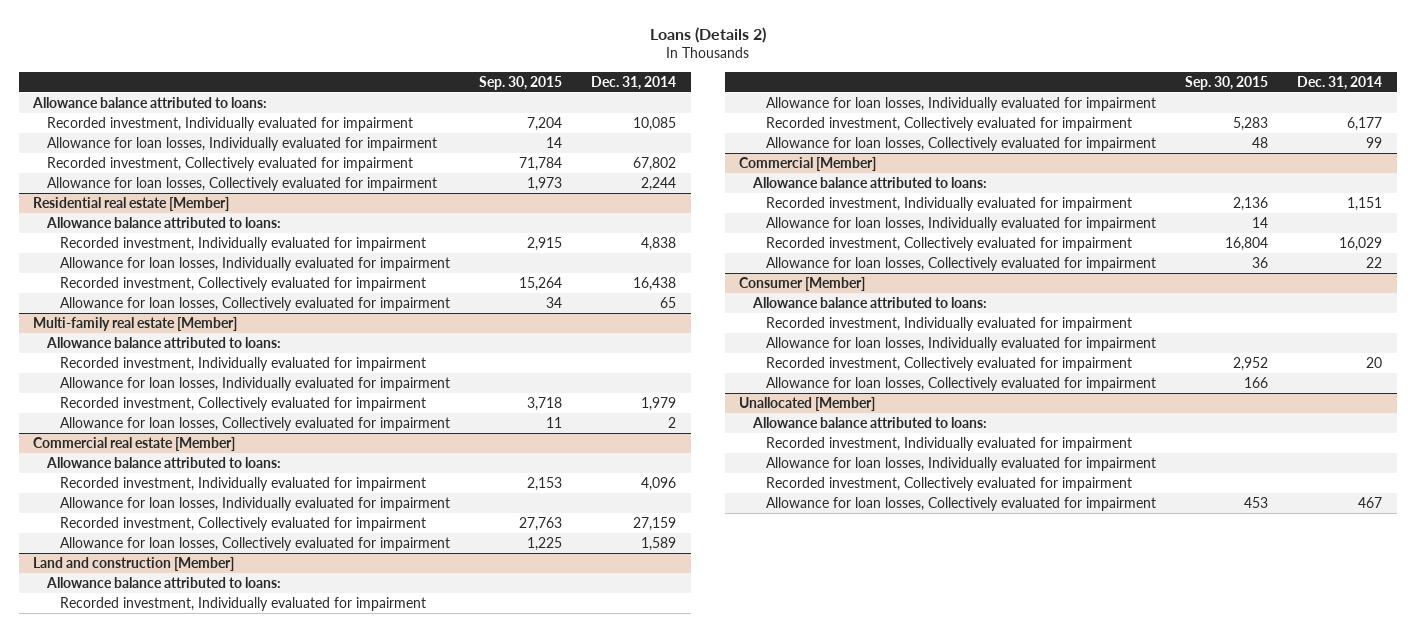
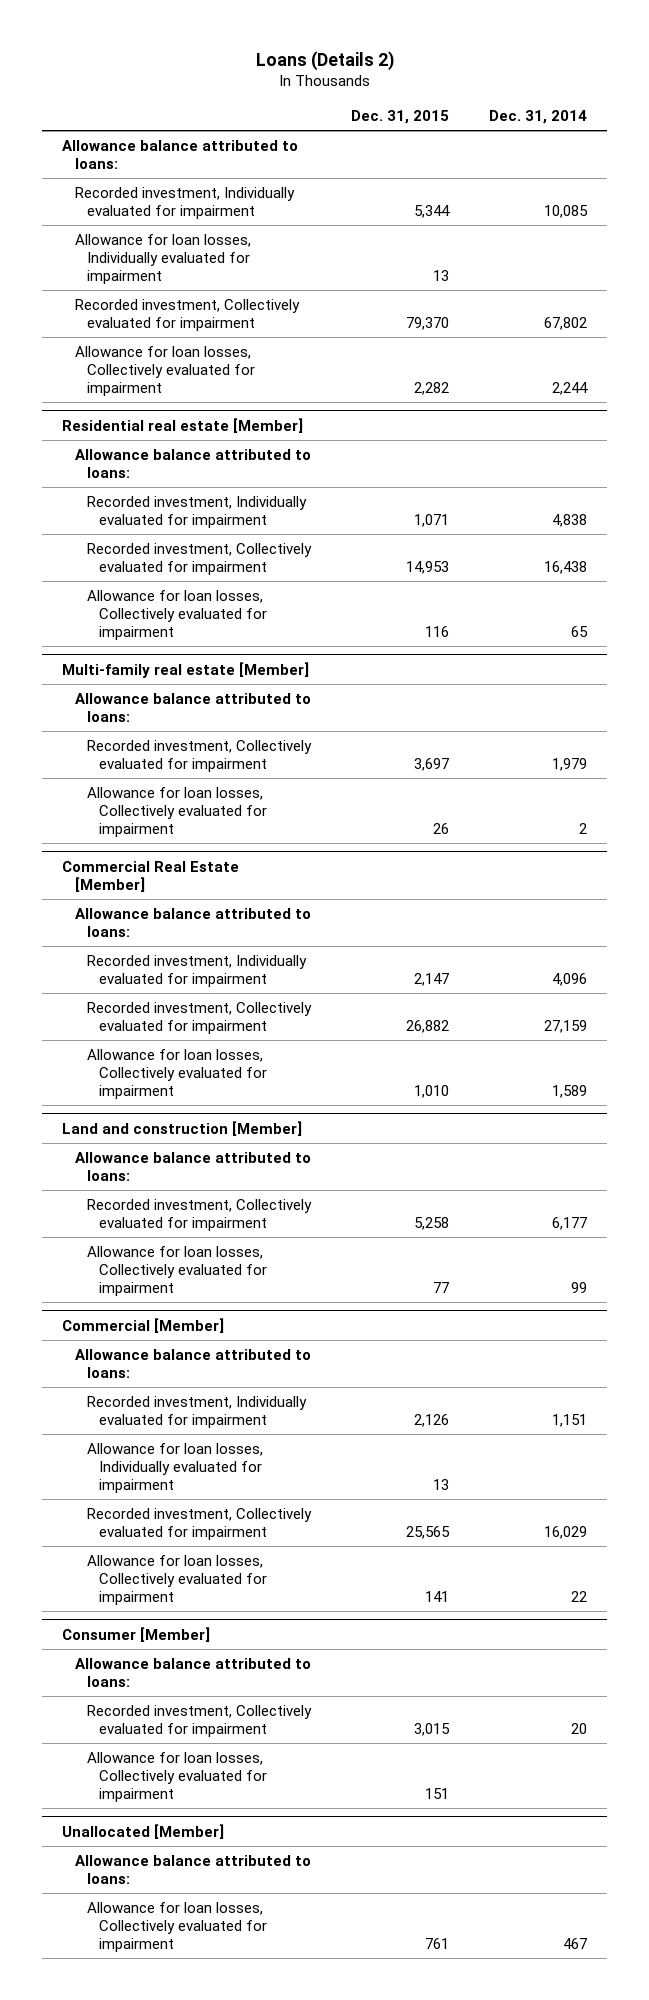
[479,75,563,90] Sep. 30, 2015 -> none
none -> [351,110,450,125] Dec. 31, 2015
[60,256,451,271] Allowance for loan losses, Individually evaluated for impairment -> none
[60,356,427,371] Recorded investment, Individually evaluated for impairment -> none
[60,376,451,391] Allowance for loan losses, Individually evaluated for impairment -> none
[33,436,236,451] Commercial real estate [Member] -> [62,860,240,892] Commercial Real Estate [Member]
[60,496,451,511] Allowance for loan losses, Individually evaluated for impairment -> none
[60,596,427,611] Recorded investment, Individually evaluated for impairment -> none
[766,96,1157,111] Allowance for loan losses, Individually evaluated for impairment -> none
[766,316,1133,331] Recorded investment, Individually evaluated for impairment -> none
[766,336,1157,351] Allowance for loan losses, Individually evaluated for impairment -> none
[766,436,1133,451] Recorded investment, Individually evaluated for impairment -> none
[766,456,1157,471] Allowance for loan losses, Individually evaluated for impairment -> none
[766,476,1133,491] Recorded investment, Collectively evaluated for impairment -> none

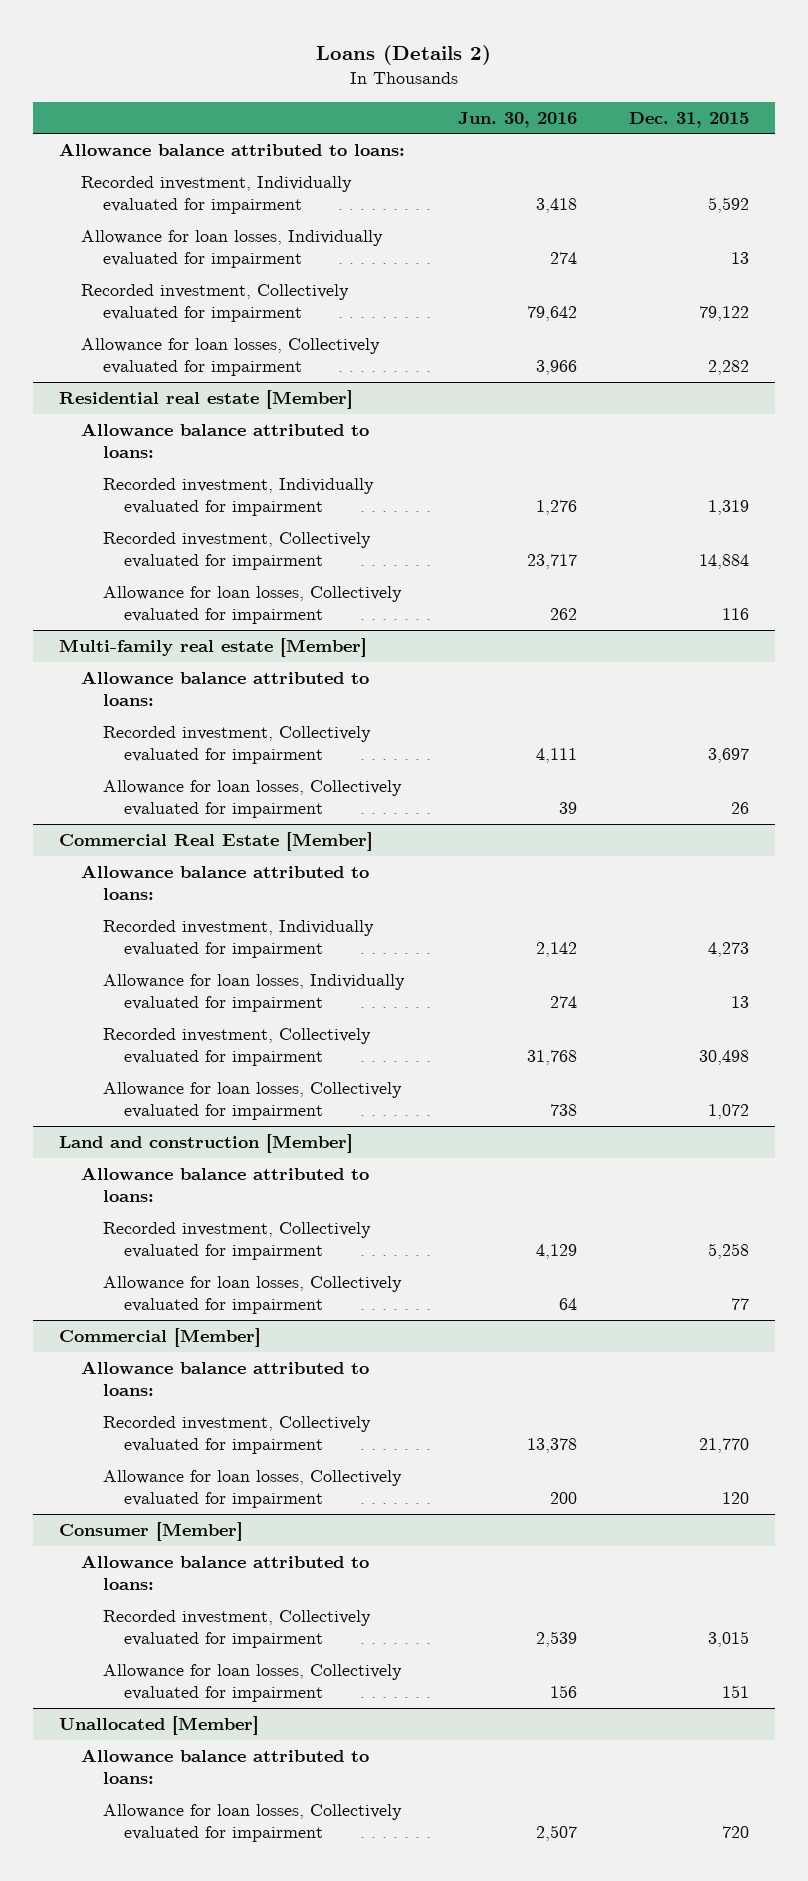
[489,110,588,125] Dec. 31, 2014 -> none
none -> [457,111,577,128] Jun. 30, 2016
[414,204,451,218] 5,344 -> [707,197,749,214] 5,592
[406,316,450,330] 79,370 -> [698,306,749,322] 79,122
[414,513,450,527] 1,071 -> [707,500,749,516] 1,319
[406,560,450,574] 14,953 -> [698,554,749,570] 14,884
[414,972,450,986] 2,147 -> [707,942,749,958] 4,273
none -> [102,973,405,1013] Allowance for loan losses, Individually evaluated for impairment
[406,1019,450,1033] 26,882 -> [698,1050,749,1066] 30,498
[414,1084,450,1098] 1,010 -> [707,1104,749,1120] 1,072
[87,1395,308,1428] Recorded investment, Individually evaluated for impairment -> none
[87,1442,264,1493] Allowance for loan losses, Individually evaluated for impairment -> none
[406,1525,451,1539] 25,565 -> [698,1438,749,1454] 21,770
[425,1590,450,1602] 141 -> [721,1492,749,1505] 120
[425,1937,450,1949] 761 -> [721,1826,749,1839] 720

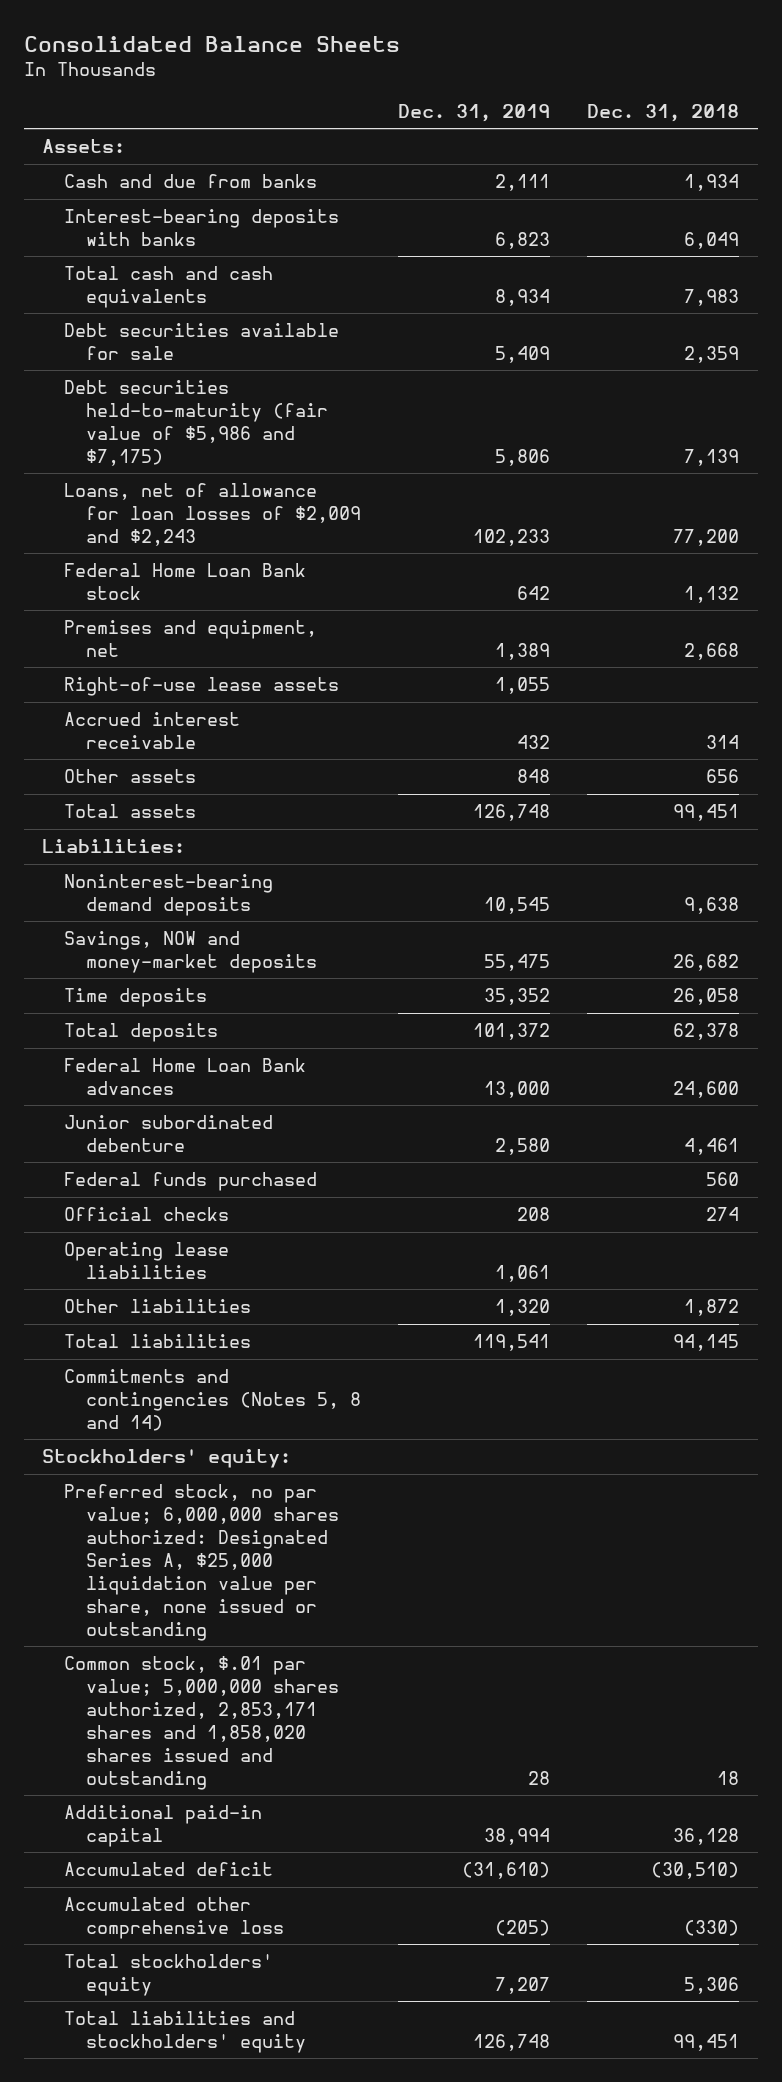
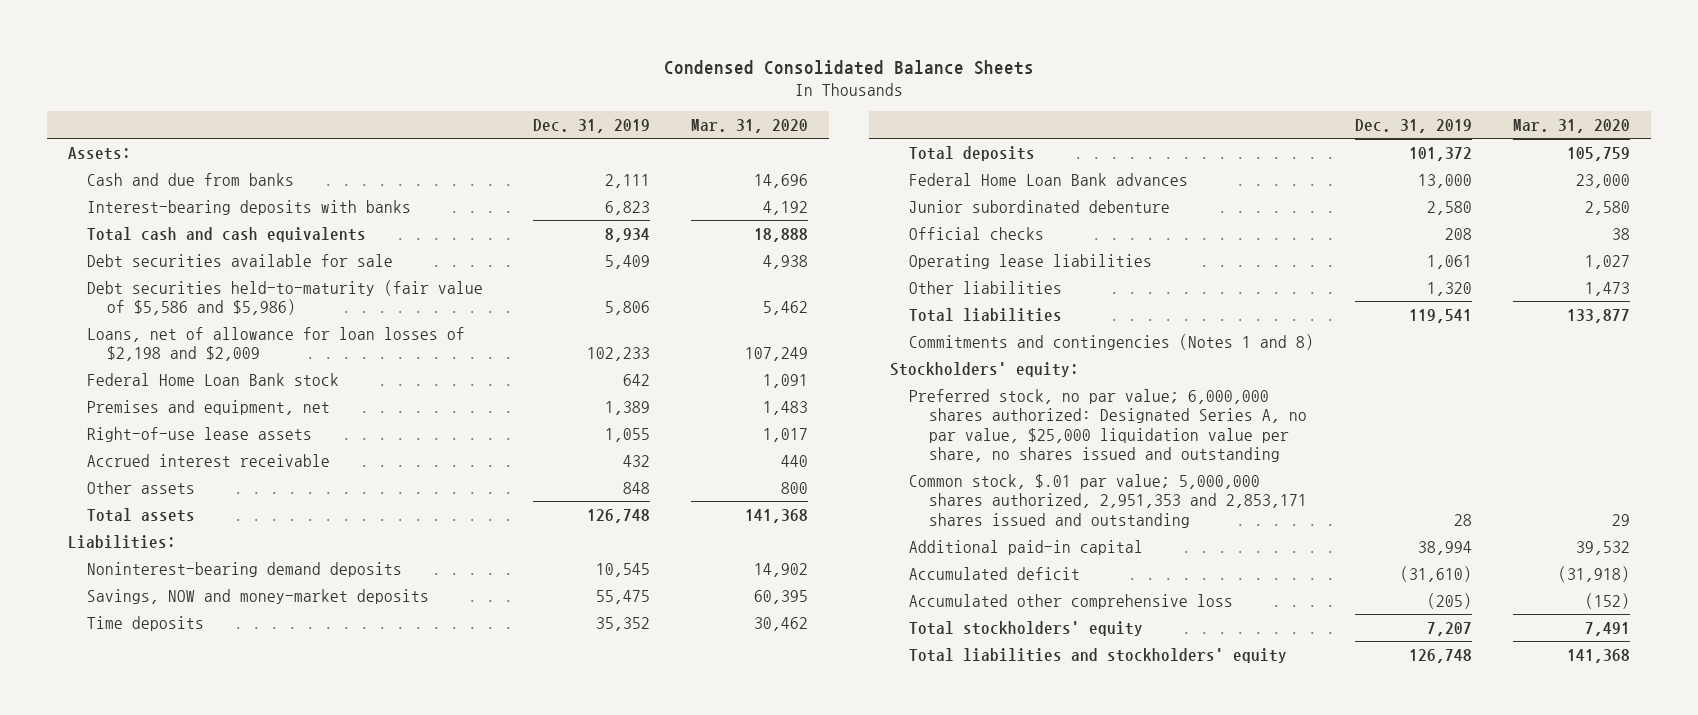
[23,35,400,52] Consolidated Balance Sheets -> [663,59,1034,75] Condensed Consolidated Balance Sheets
[587,103,740,122] Dec. 31, 2018 -> none
none -> [691,118,809,133] Mar. 31, 2020
[64,380,328,466] Debt securities held-to-maturity (fair value of $5,986 and $7,175) -> [87,279,484,316] Debt securities held-to-maturity (fair value of $5,586 and $5,986)
[64,483,361,546] Loans, net of allowance for loan losses of $2,009 and $2,243 -> [87,326,466,362] Loans, net of allowance for loan losses of $2,198 and $2,009
[64,1172,318,1192] Federal funds purchased -> none
[64,1369,361,1431] Commitments and contingencies (Notes 5, 8 and 14) -> [909,333,1315,350] Commitments and contingencies (Notes 1 and 8)
[64,1484,339,1641] Preferred stock, no par value; 6,000,000 shares authorized: Designated Series A, $25,000 liquidation value per share, none issued or outstanding -> [909,388,1307,462] Preferred stock, no par value; 6,000,000 shares authorized: Designated Series A, no par value, $25,000 liquidation value per share, no shares issued and outstanding
[64,1656,339,1790] Common stock, $.01 par value; 5,000,000 shares authorized, 2,853,171 shares and 1,858,020 shares issued and outstanding -> [909,473,1307,528] Common stock, $.01 par value; 5,000,000 shares authorized, 2,951,353 and 2,853,171 shares issued and outstanding

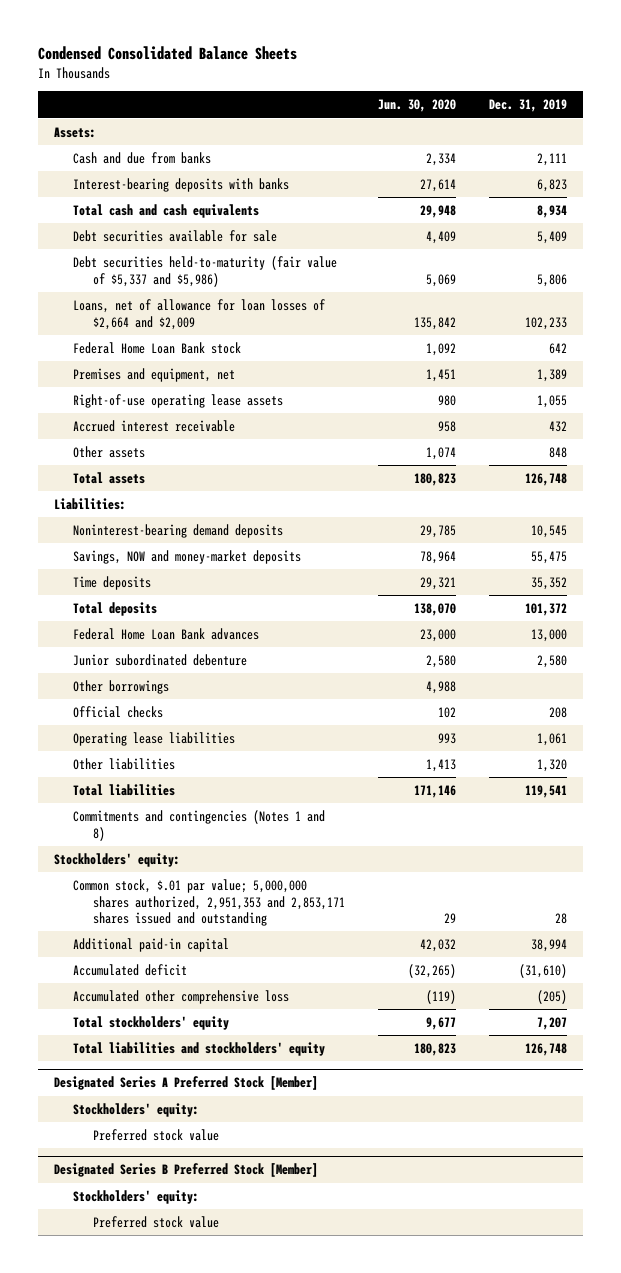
[691,118,809,133] Mar. 31, 2020 -> none
none -> [377,99,456,113] Jun. 30, 2020
[87,279,484,316] Debt securities held-to-maturity (fair value of $5,586 and $5,986) -> [73,255,338,287] Debt securities held-to-maturity (fair value of $5,337 and $5,986)
[87,326,466,362] Loans, net of allowance for loan losses of $2,198 and $2,009 -> [73,298,326,330] Loans, net of allowance for loan losses of $2,664 and $2,009
[87,426,313,442] Right-of-use lease assets -> [73,393,284,408] Right-of-use operating lease assets
none -> [73,679,170,694] Other borrowings
[909,388,1307,462] Preferred stock, no par value; 6,000,000 shares authorized: Designated Series A, no par value, $25,000 liquidation value per share, no shares issued and outstanding -> none
none -> [54,1076,319,1091] Designated Series A Preferred Stock [Member]
none -> [73,1102,200,1117] Stockholders' equity:
none -> [92,1128,219,1141] Preferred stock value
none -> [54,1163,319,1178] Designated Series B Preferred Stock [Member]
none -> [73,1189,200,1204] Stockholders' equity:
none -> [92,1215,219,1228] Preferred stock value

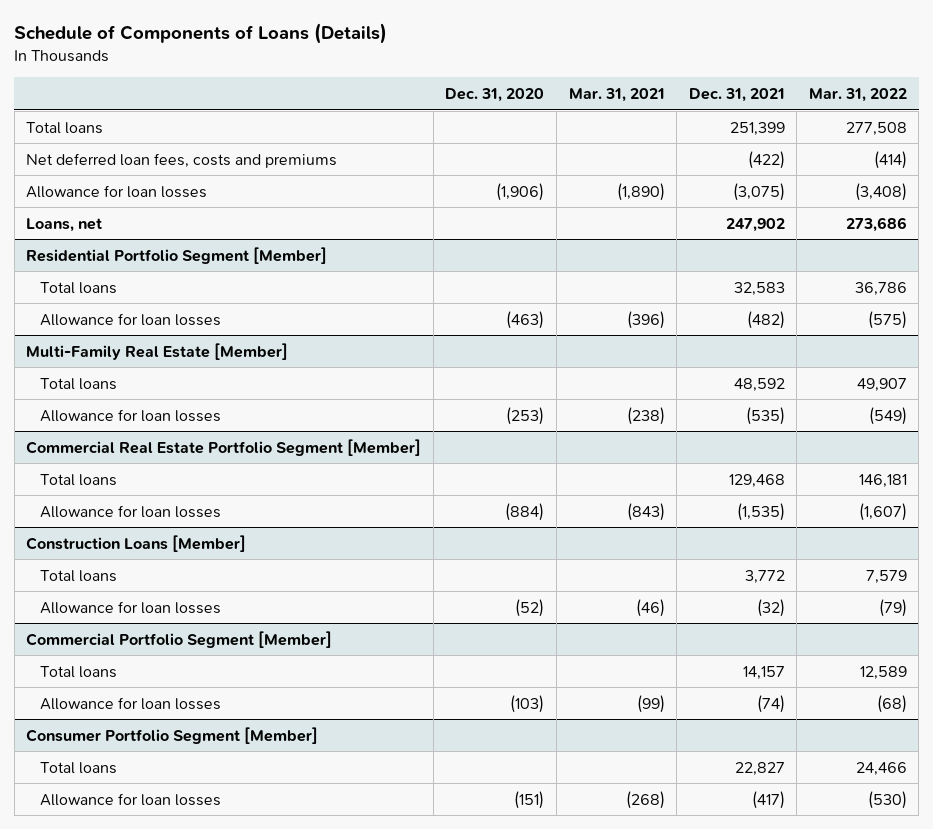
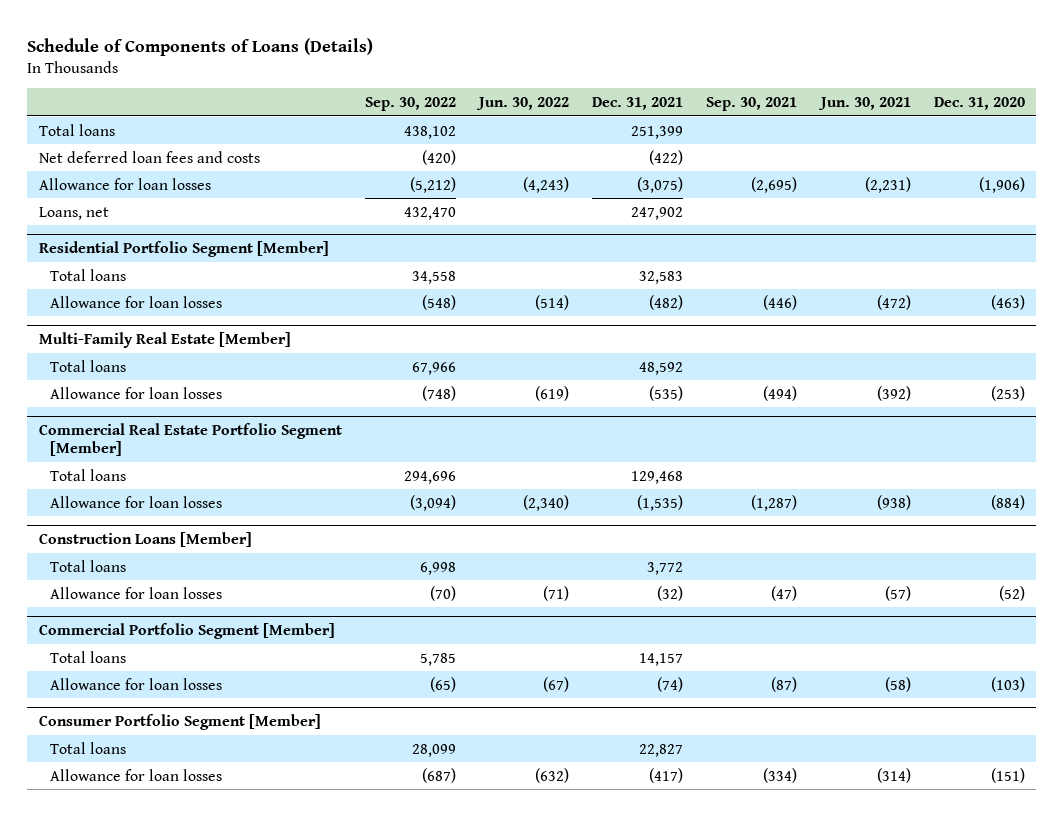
[568,88,665,103] Mar. 31, 2021 -> none
[808,88,907,103] Mar. 31, 2022 -> none
none -> [365,96,457,111] Sep. 30, 2022
none -> [476,96,570,110] Jun. 30, 2022
none -> [706,96,798,111] Sep. 30, 2021
none -> [817,96,911,110] Jun. 30, 2021
[26,152,338,168] Net deferred loan fees, costs and premiums -> [39,150,261,163] Net deferred loan fees and costs

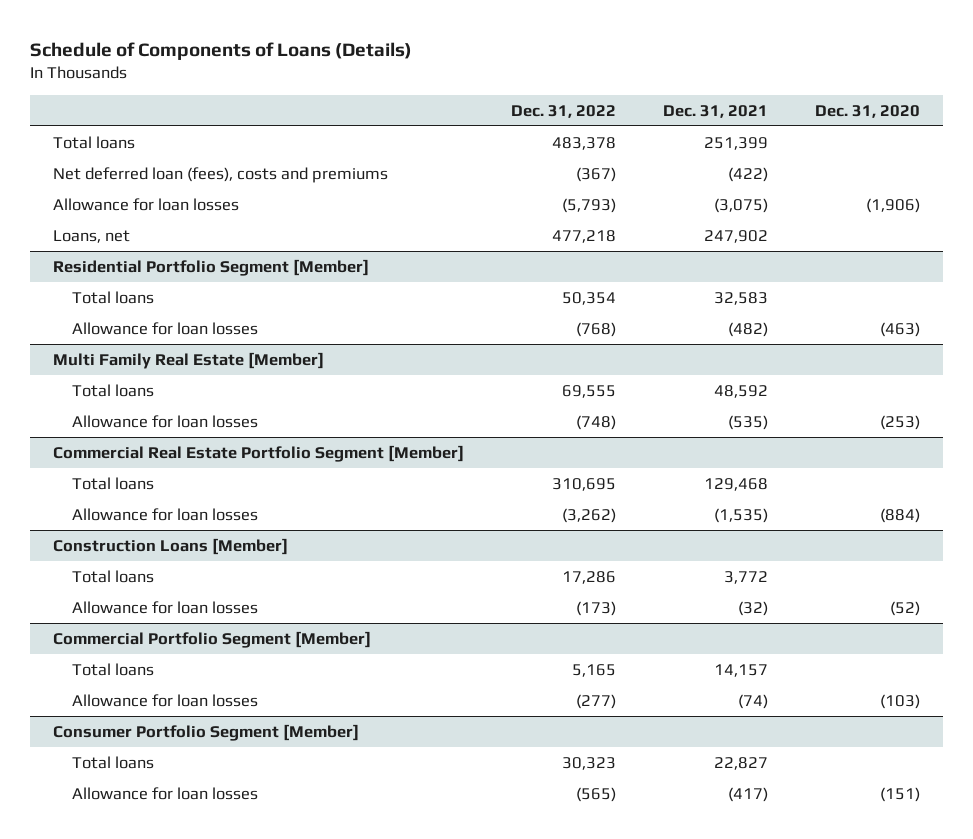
[365,96,457,111] Sep. 30, 2022 -> none
[476,96,570,110] Jun. 30, 2022 -> none
[706,96,798,111] Sep. 30, 2021 -> none
[817,96,911,110] Jun. 30, 2021 -> none
none -> [511,104,617,118] Dec. 31, 2022
[39,150,261,163] Net deferred loan fees and costs -> [53,167,389,184] Net deferred loan (fees), costs and premiums
[39,331,292,348] Multi-Family Real Estate [Member] -> [53,352,325,370] Multi Family Real Estate [Member]

